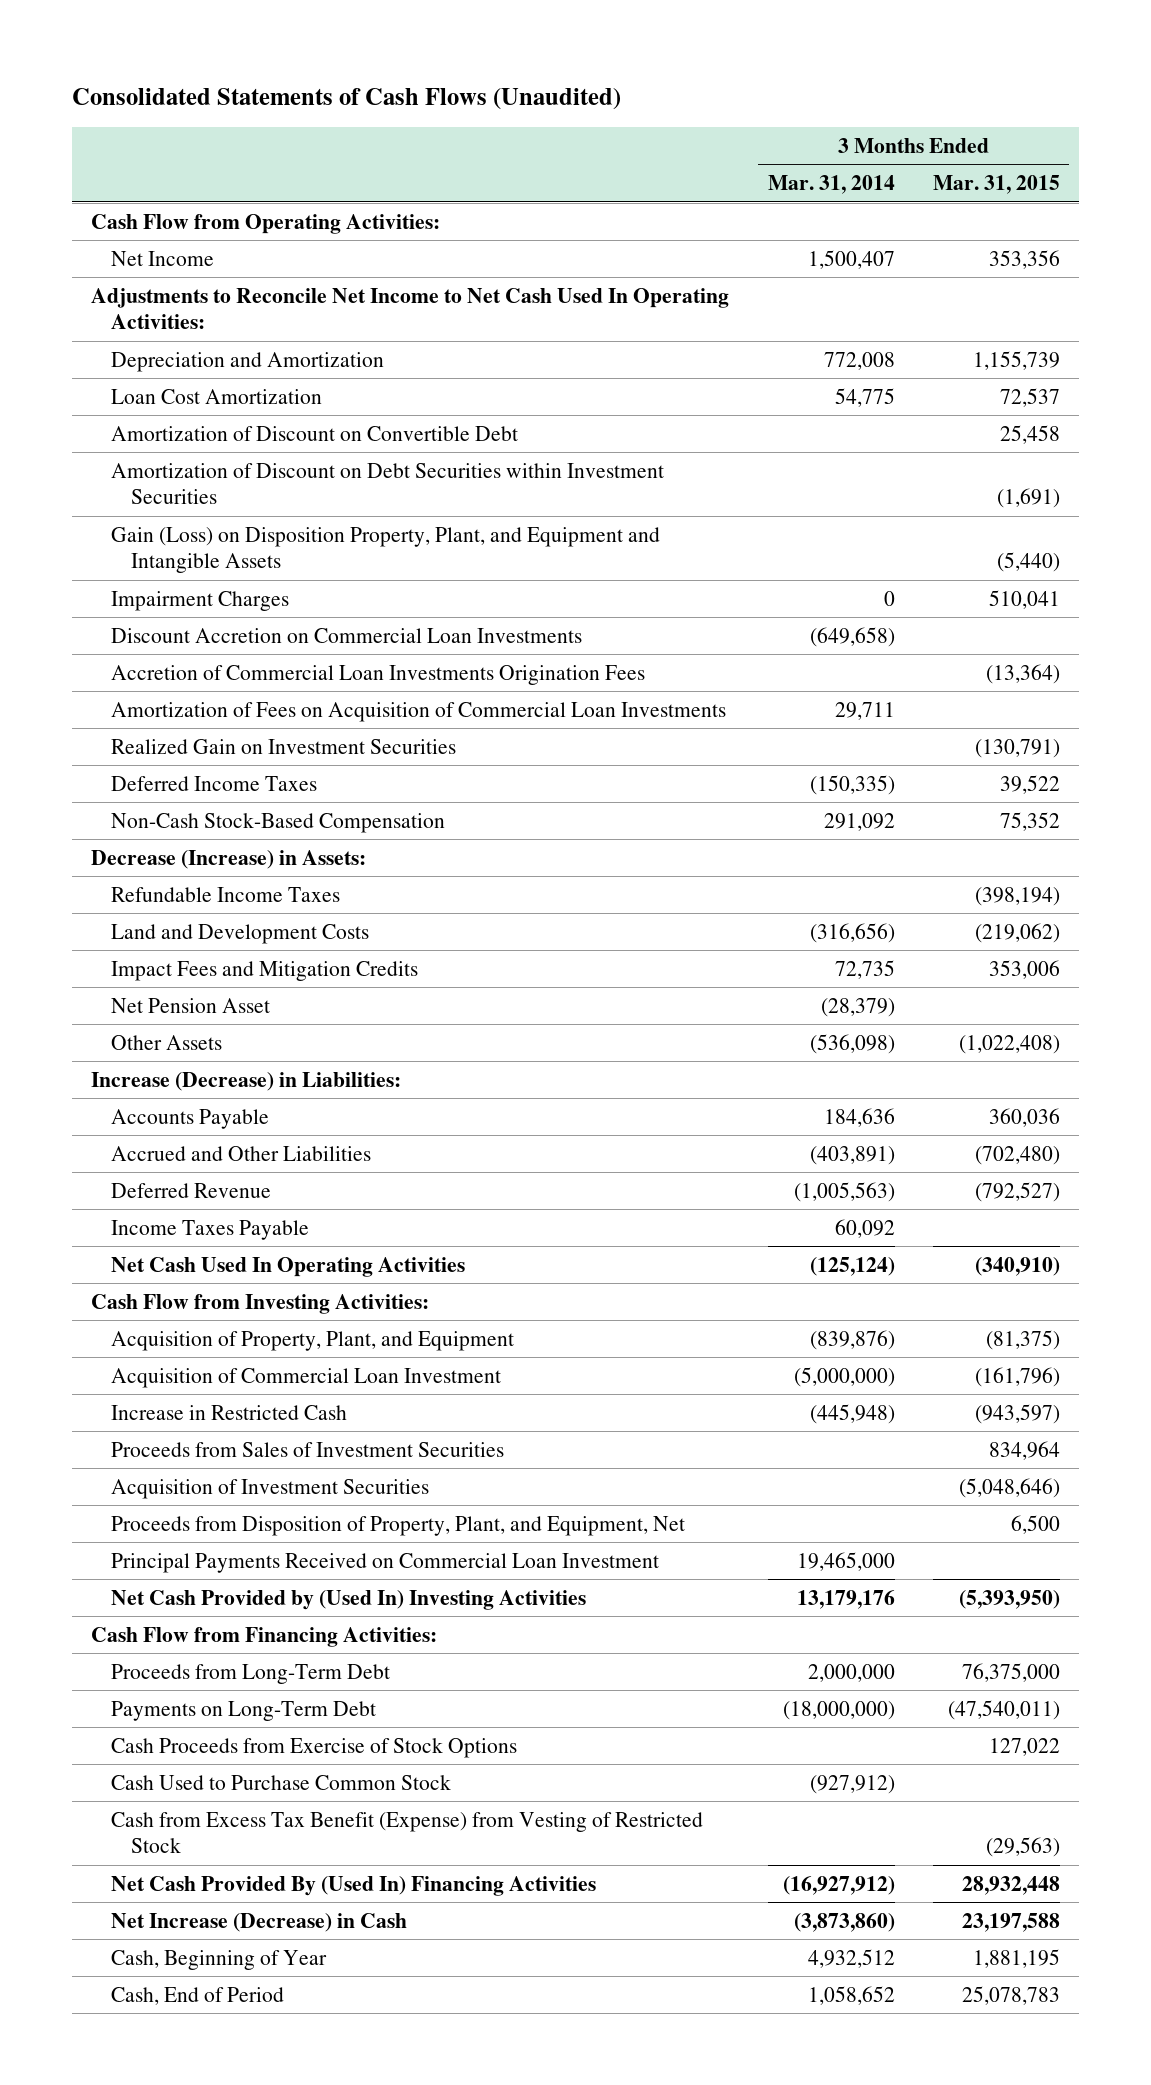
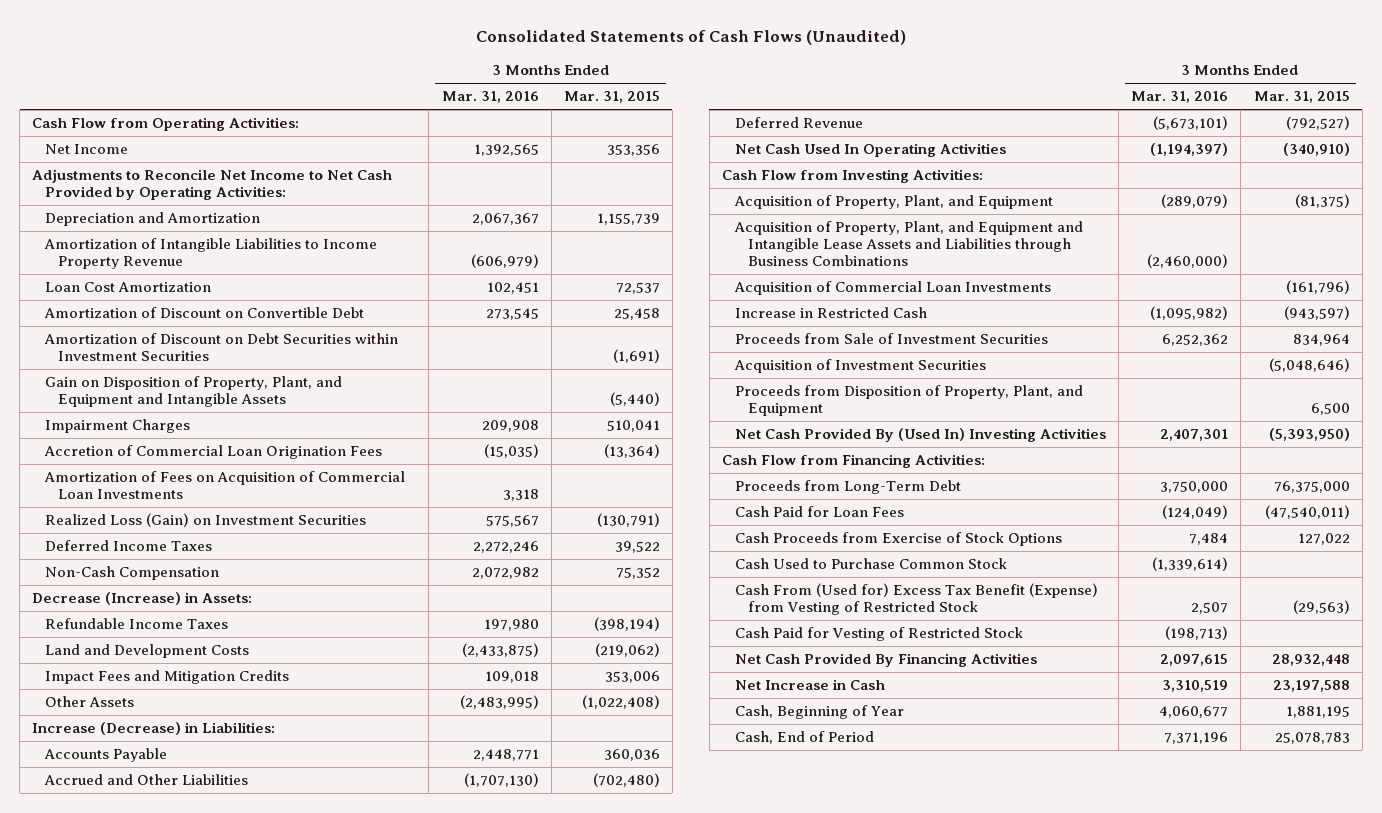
[767,175,895,195] Mar. 31, 2014 -> none
none -> [441,91,539,104] Mar. 31, 2016
[91,287,730,330] Adjustments to Reconcile Net Income to Net Cash Used In Operating Activities: -> [32,169,393,201] Adjustments to Reconcile Net Income to Net Cash Provided by Operating Activities:
none -> [44,238,378,270] Amortization of Intangible Liabilities to Income Property Revenue
[111,526,661,574] Gain (Loss) on Disposition Property, Plant, and Equipment and Intangible Assets -> [45,376,343,408] Gain on Disposition of Property, Plant, and Equipment and Intangible Assets
[111,627,583,643] Discount Accretion on Commercial Loan Investments -> none
[111,664,646,685] Accretion of Commercial Loan Investments Origination Fees -> [44,445,383,460] Accretion of Commercial Loan Origination Fees
[111,738,457,754] Realized Gain on Investment Securities -> [45,513,367,528] Realized Loss (Gain) on Investment Securities
[111,812,446,833] Non-Cash Stock-Based Compensation -> [45,566,220,581] Non-Cash Compensation
[111,997,271,1013] Net Pension Asset -> none
[111,1219,310,1240] Income Taxes Payable -> none
none -> [734,221,1084,267] Acquisition of Property, Plant, and Equipment and Intangible Lease Assets and Liabilities through Business Combinations
[111,1367,502,1388] Acquisition of Commercial Loan Investment -> [734,281,1052,296] Acquisition of Commercial Loan Investments
[111,1441,505,1457] Proceeds from Sales of Investment Securities -> [735,333,1049,345] Proceeds from Sale of Investment Securities
[111,1552,660,1573] Principal Payments Received on Commercial Loan Investment -> none
[111,1515,686,1536] Proceeds from Disposition of Property, Plant, and Equipment, Net -> [735,385,1084,417] Proceeds from Disposition of Property, Plant, and Equipment
[111,1589,587,1610] Net Cash Provided by (Used In) Investing Activities -> [735,428,1107,443] Net Cash Provided By (Used In) Investing Activities
[111,1700,377,1721] Payments on Long-Term Debt -> [735,506,905,518] Cash Paid for Loan Fees
[111,1811,704,1854] Cash from Excess Tax Benefit (Expense) from Vesting of Restricted Stock -> [735,583,1099,616] Cash From (Used for) Excess Tax Benefit (Expense) from Vesting of Restricted Stock
none -> [735,627,1024,642] Cash Paid for Vesting of Restricted Stock
[111,1875,597,1896] Net Cash Provided By (Used In) Financing Activities -> [735,653,1038,668] Net Cash Provided By Financing Activities
[111,1912,408,1932] Net Increase (Decrease) in Cash -> [735,679,886,691] Net Increase in Cash

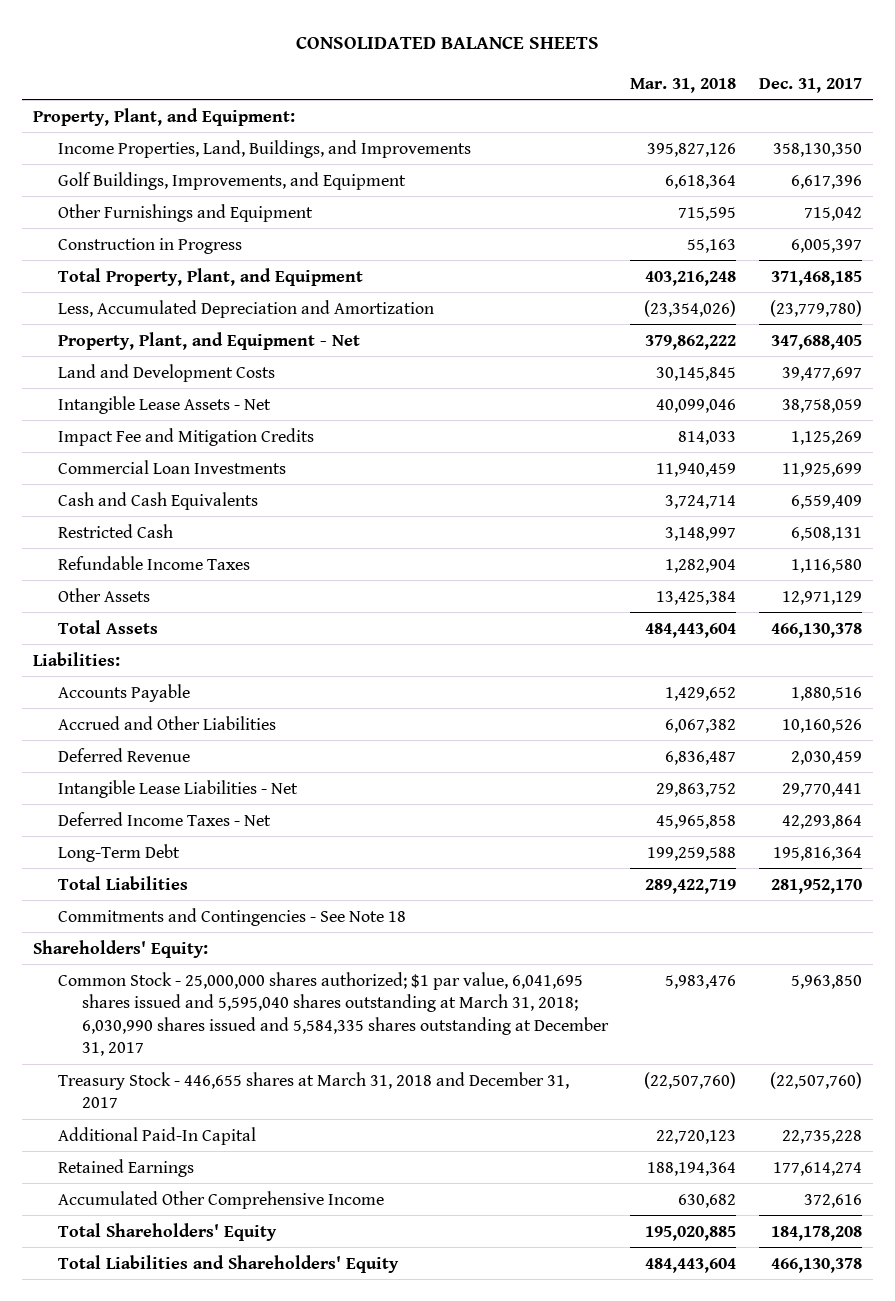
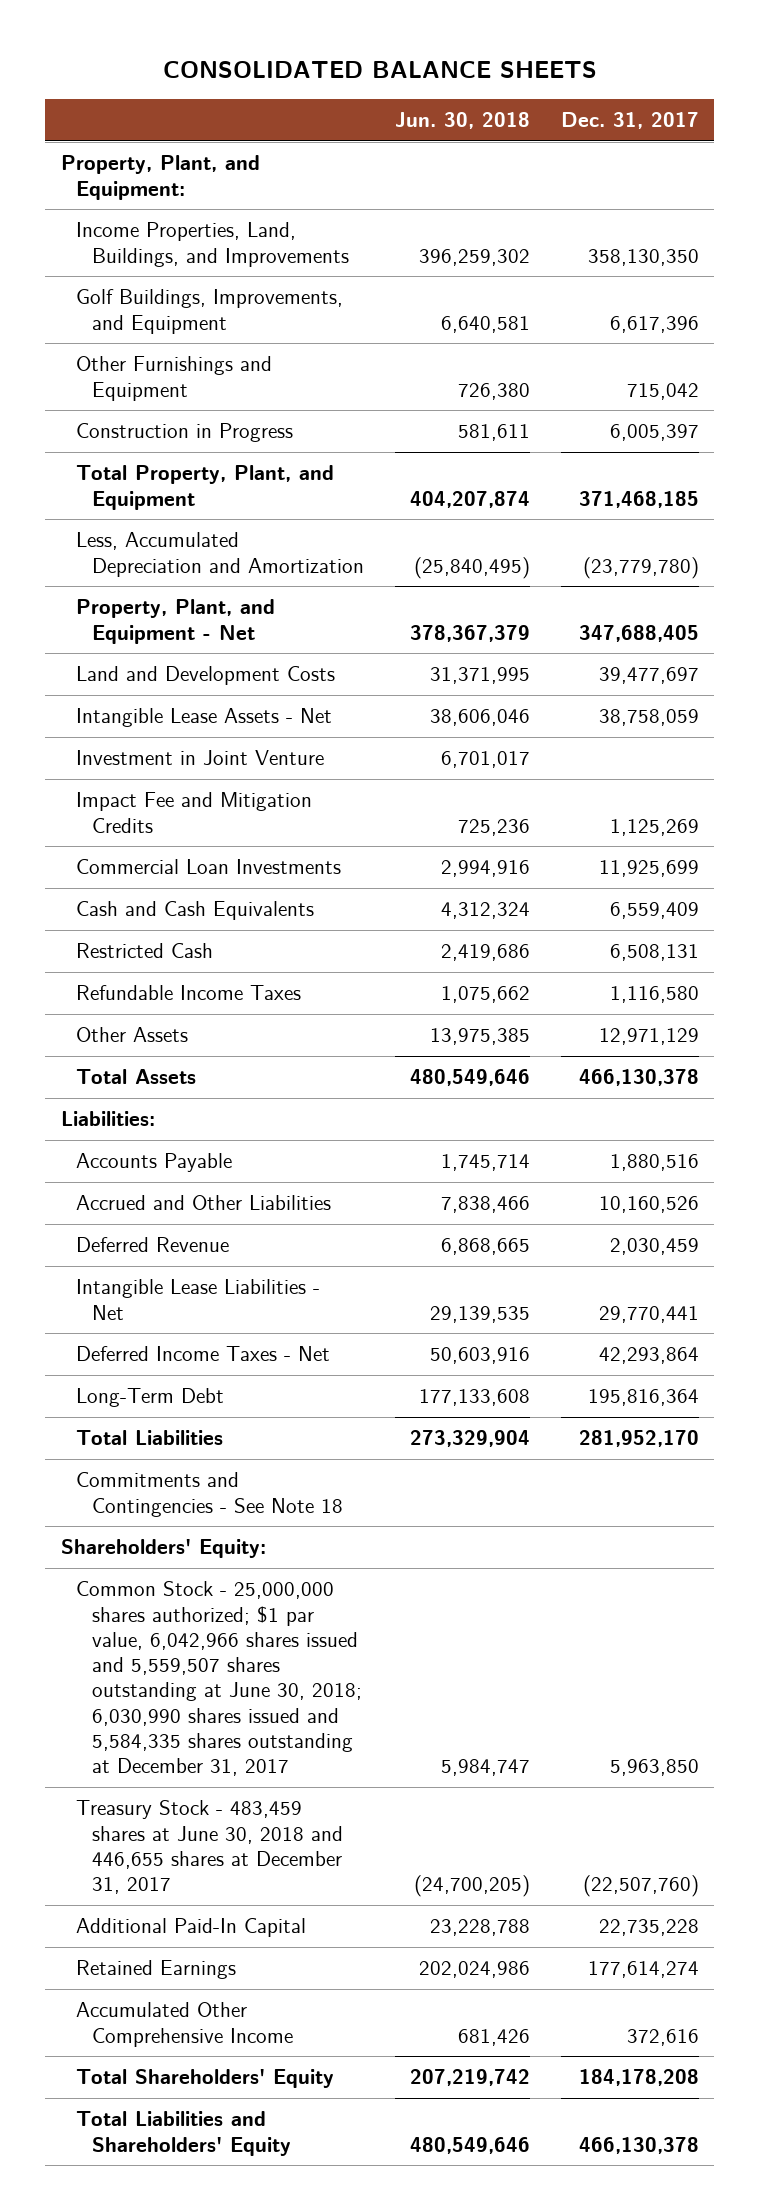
[630,77,737,93] Mar. 31, 2018 -> none
none -> [394,112,530,130] Jun. 30, 2018
none -> [76,750,325,766] Investment in Joint Venture
[57,971,610,1057] Common Stock - 25,000,000 shares authorized; $1 par value, 6,041,695 shares issued and 5,595,040 shares outstanding at March 31, 2018; 6,030,990 shares issued and 5,584,335 shares outstanding at December 31, 2017 -> [76,1581,362,1777] Common Stock - 25,000,000 shares authorized; $1 par value, 6,042,966 shares issued and 5,559,507 shares outstanding at June 30, 2018; 6,030,990 shares issued and 5,584,335 shares outstanding at December 31, 2017
[57,1071,569,1109] Treasury Stock - 446,655 shares at March 31, 2018 and December 31, 2017 -> [76,1800,343,1895] Treasury Stock - 483,459 shares at June 30, 2018 and 446,655 shares at December 31, 2017

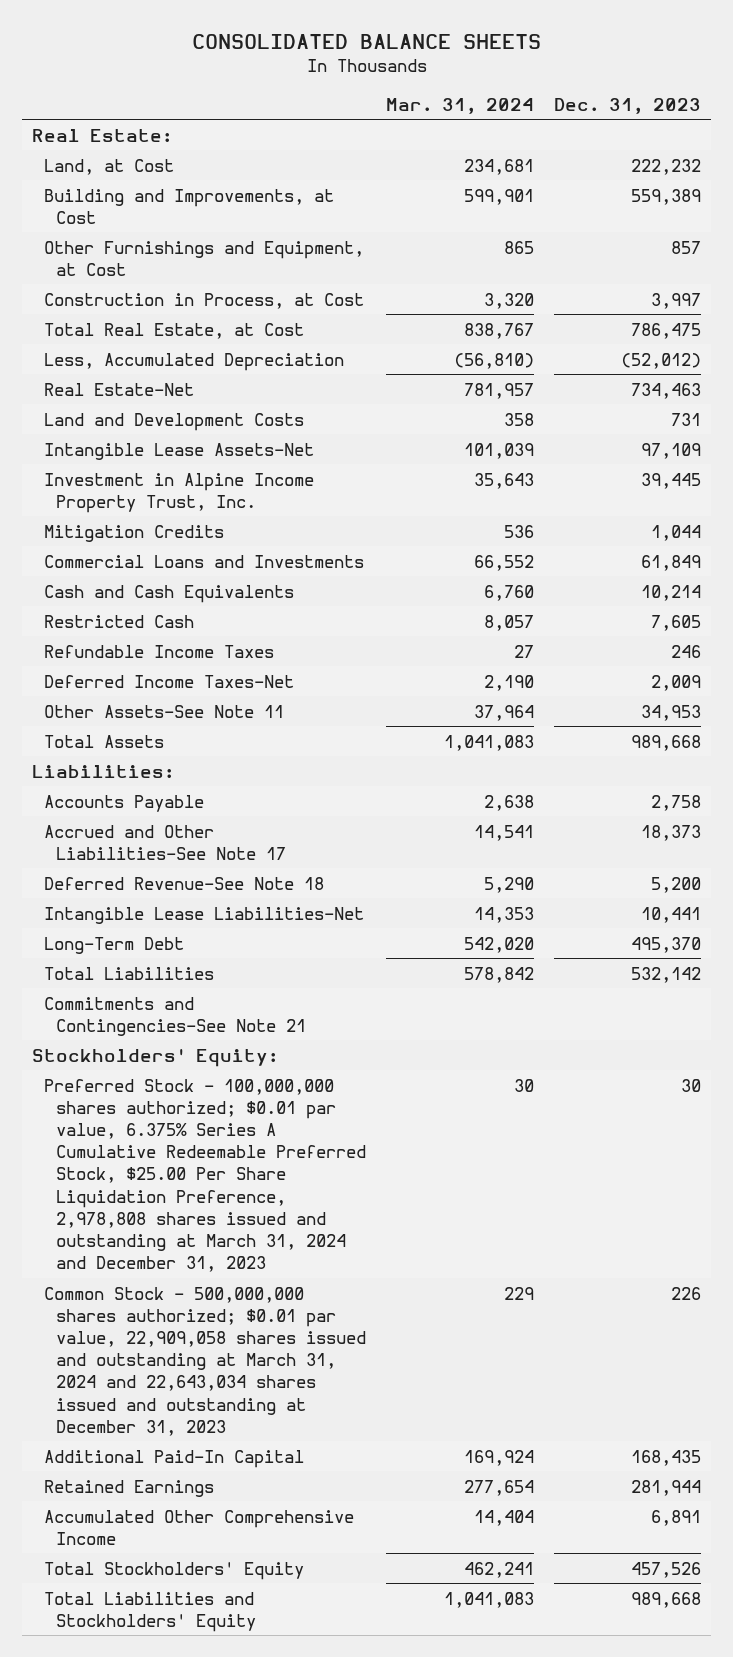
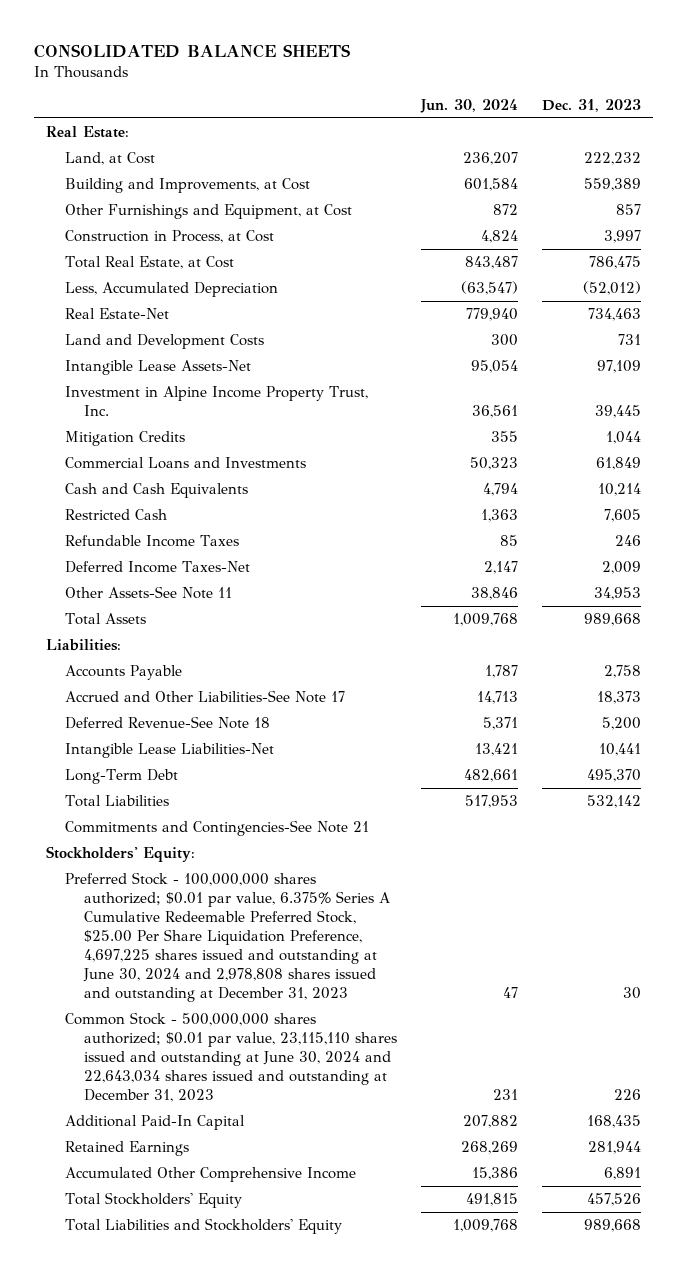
[386,97,535,114] Mar. 31, 2024 -> none
none -> [420,98,519,113] Jun. 30, 2024
[44,1078,367,1273] Preferred Stock - 100,000,000 shares authorized; $0.01 par value, 6.375% Series A Cumulative Redeemable Preferred Stock, $25.00 Per Share Liquidation Preference, 2,978,808 shares issued and outstanding at March 31, 2024 and December 31, 2023 -> [64,872,390,1002] Preferred Stock - 100,000,000 shares authorized; $0.01 par value, 6.375% Series A Cumulative Redeemable Preferred Stock, $25.00 Per Share Liquidation Preference, 4,697,225 shares issued and outstanding at June 30, 2024 and 2,978,808 shares issued and outstanding at December 31, 2023
[44,1286,367,1436] Common Stock - 500,000,000 shares authorized; $0.01 par value, 22,909,058 shares issued and outstanding at March 31, 2024 and 22,643,034 shares issued and outstanding at December 31, 2023 -> [64,1012,397,1103] Common Stock - 500,000,000 shares authorized; $0.01 par value, 23,115,110 shares issued and outstanding at June 30, 2024 and 22,643,034 shares issued and outstanding at December 31, 2023

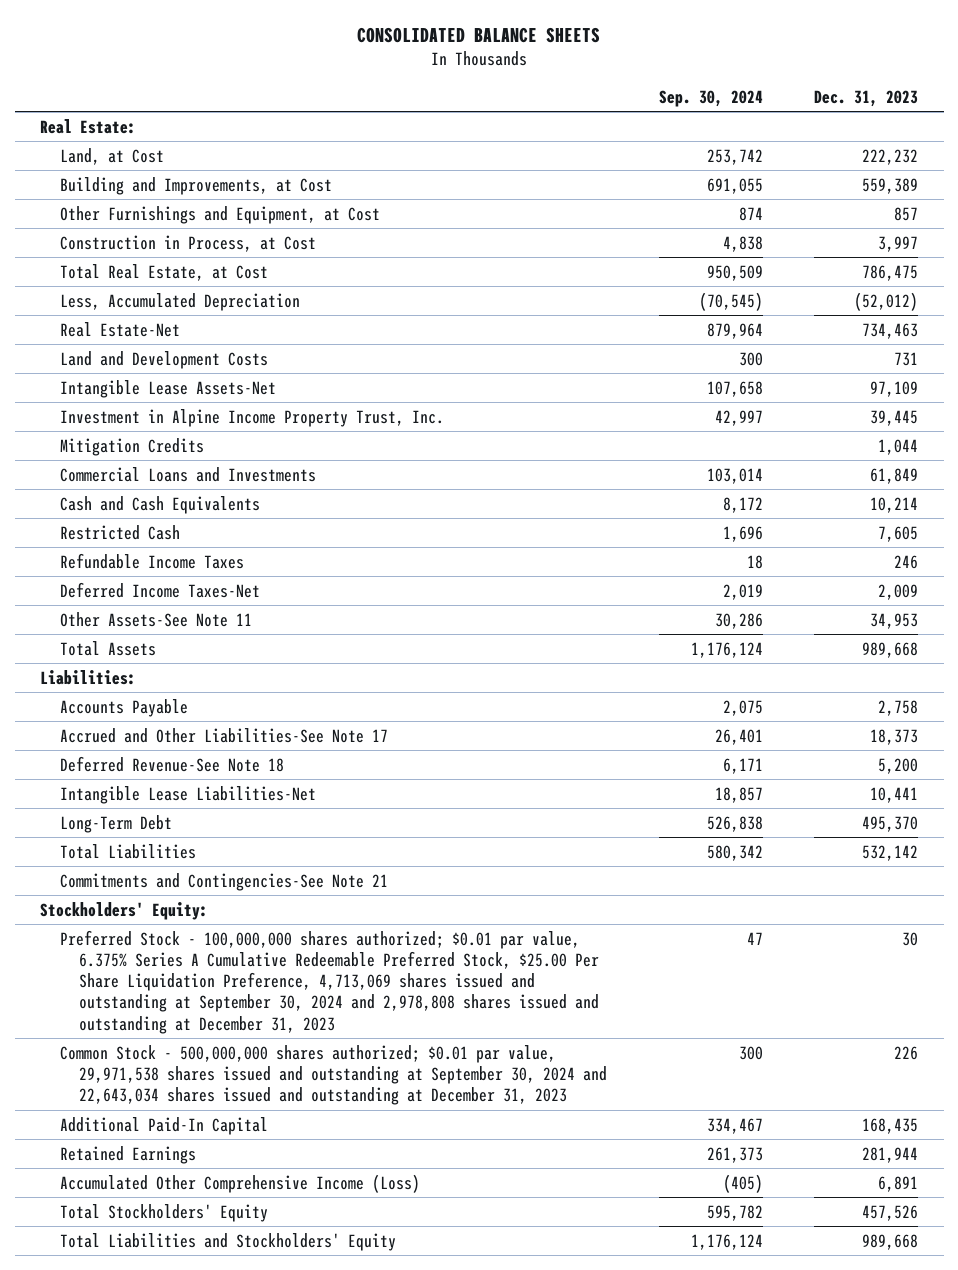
[420,98,519,113] Jun. 30, 2024 -> none
none -> [658,89,763,107] Sep. 30, 2024
[64,872,390,1002] Preferred Stock - 100,000,000 shares authorized; $0.01 par value, 6.375% Series A Cumulative Redeemable Preferred Stock, $25.00 Per Share Liquidation Preference, 4,697,225 shares issued and outstanding at June 30, 2024 and 2,978,808 shares issued and outstanding at December 31, 2023 -> [59,929,600,1034] Preferred Stock - 100,000,000 shares authorized; $0.01 par value, 6.375% Series A Cumulative Redeemable Preferred Stock, $25.00 Per Share Liquidation Preference, 4,713,069 shares issued and outstanding at September 30, 2024 and 2,978,808 shares issued and outstanding at December 31, 2023
[64,1012,397,1103] Common Stock - 500,000,000 shares authorized; $0.01 par value, 23,115,110 shares issued and outstanding at June 30, 2024 and 22,643,034 shares issued and outstanding at December 31, 2023 -> [59,1044,608,1106] Common Stock - 500,000,000 shares authorized; $0.01 par value, 29,971,538 shares issued and outstanding at September 30, 2024 and 22,643,034 shares issued and outstanding at December 31, 2023
[64,1167,356,1183] Accumulated Other Comprehensive Income -> [59,1173,420,1193] Accumulated Other Comprehensive Income (Loss)

